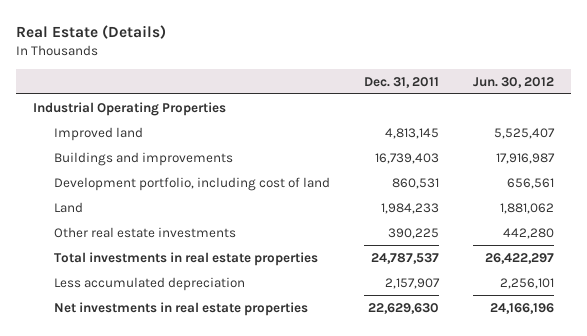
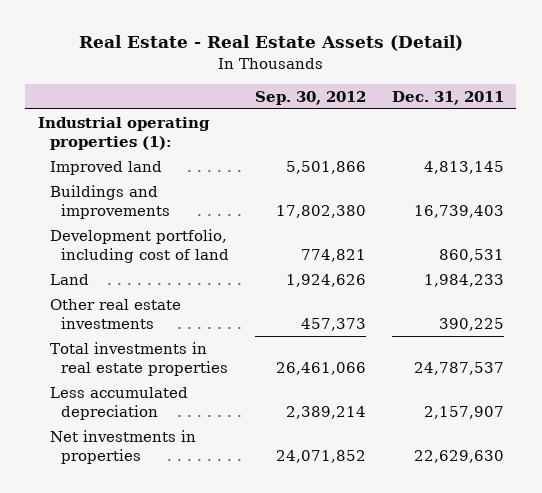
[16,24,167,39] Real Estate (Details) -> [78,35,463,52] Real Estate - Real Estate Assets (Detail)
[472,76,554,88] Jun. 30, 2012 -> none
none -> [254,90,366,105] Sep. 30, 2012
[32,101,226,116] Industrial Operating Properties -> [37,117,210,151] Industrial operating properties (1):
[54,301,309,316] Net investments in real estate properties -> [49,430,196,465] Net investments in properties

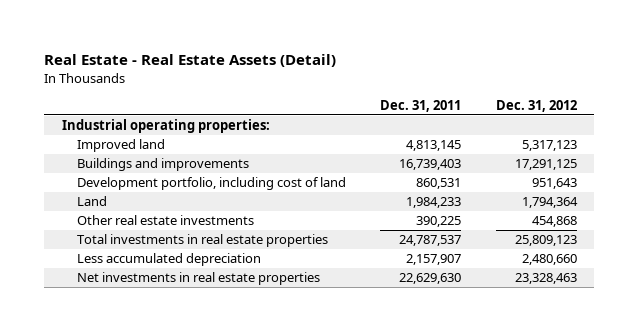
[254,90,366,105] Sep. 30, 2012 -> none
none -> [495,99,577,112] Dec. 31, 2012
[37,117,210,151] Industrial operating properties (1): -> [61,119,270,134] Industrial operating properties:
[49,430,196,465] Net investments in properties -> [76,272,320,286] Net investments in real estate properties

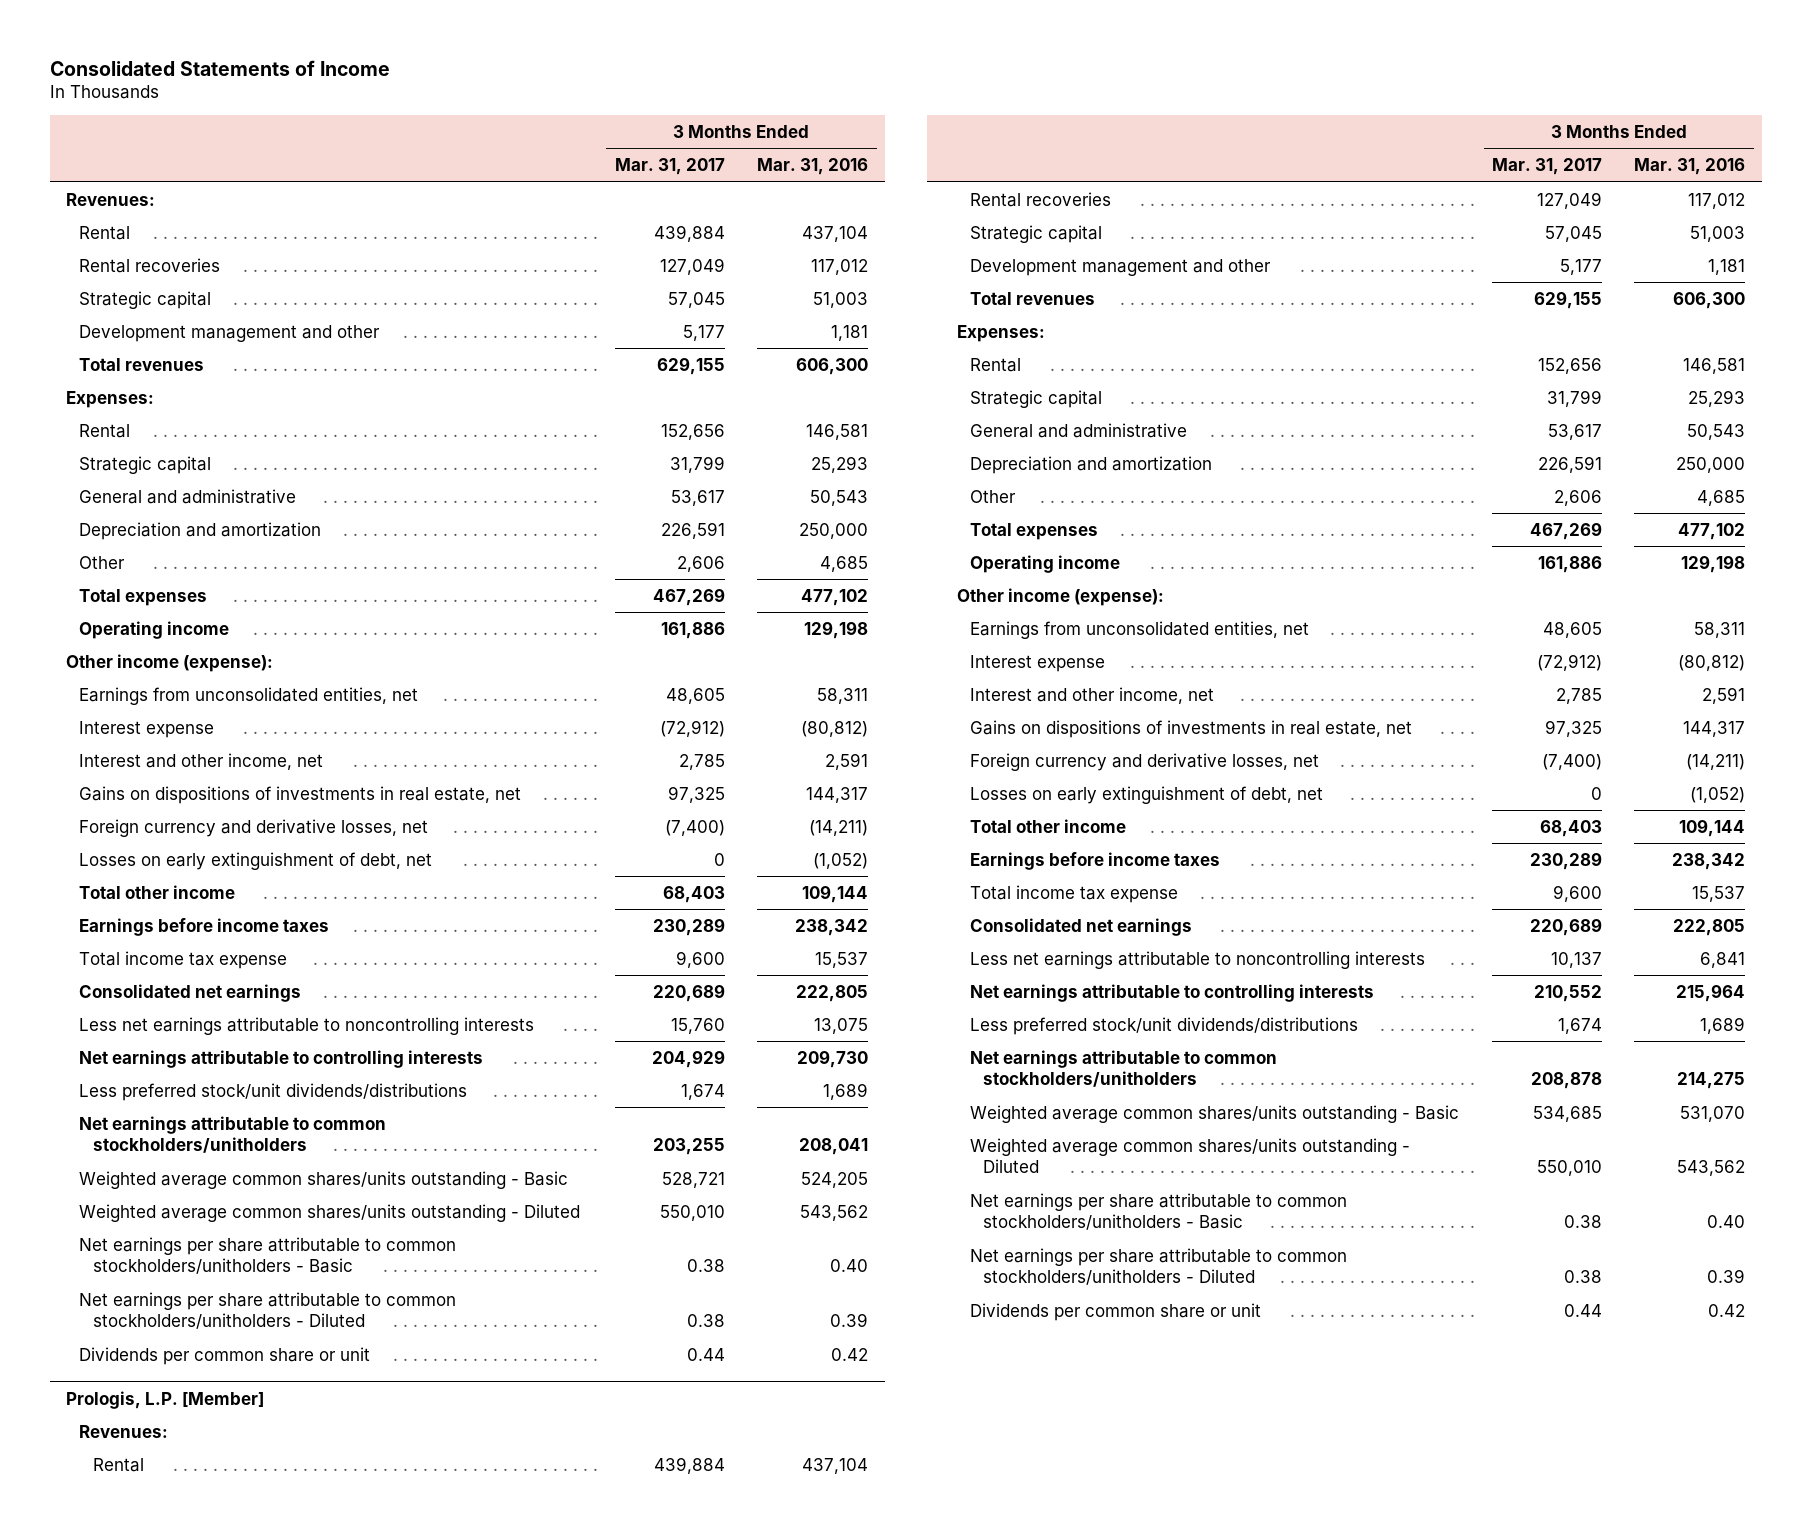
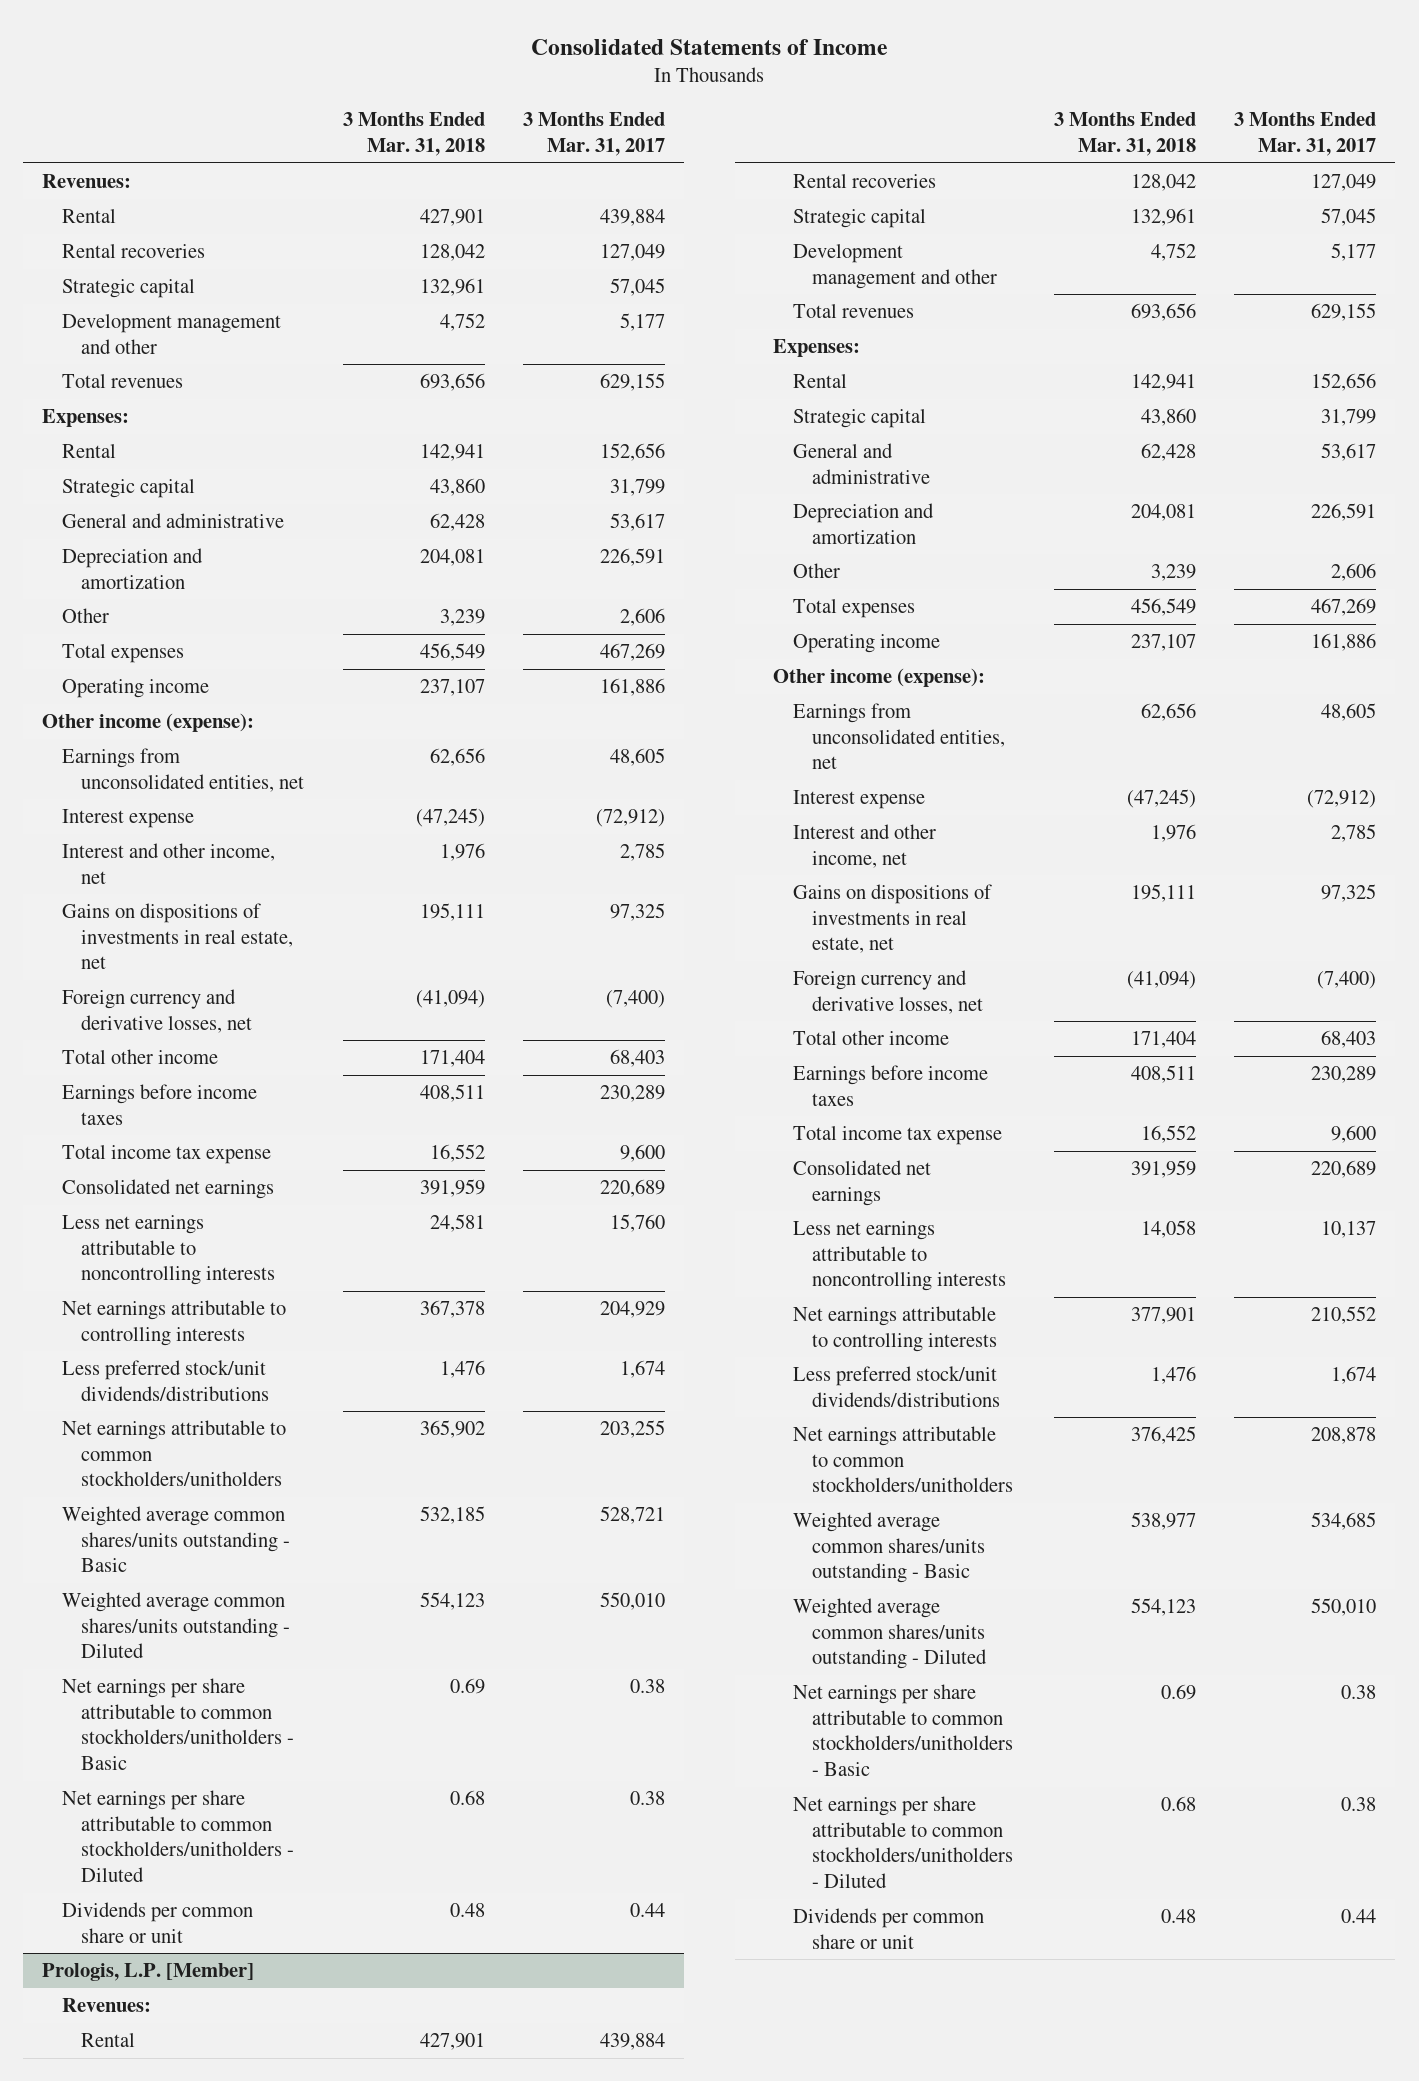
[757,158,869,176] Mar. 31, 2016 -> none
none -> [342,112,485,157] 3 Months Ended Mar. 31, 2018
[79,851,433,870] Losses on early extinguishment of debt, net -> none
[969,785,1323,804] Losses on early extinguishment of debt, net -> none

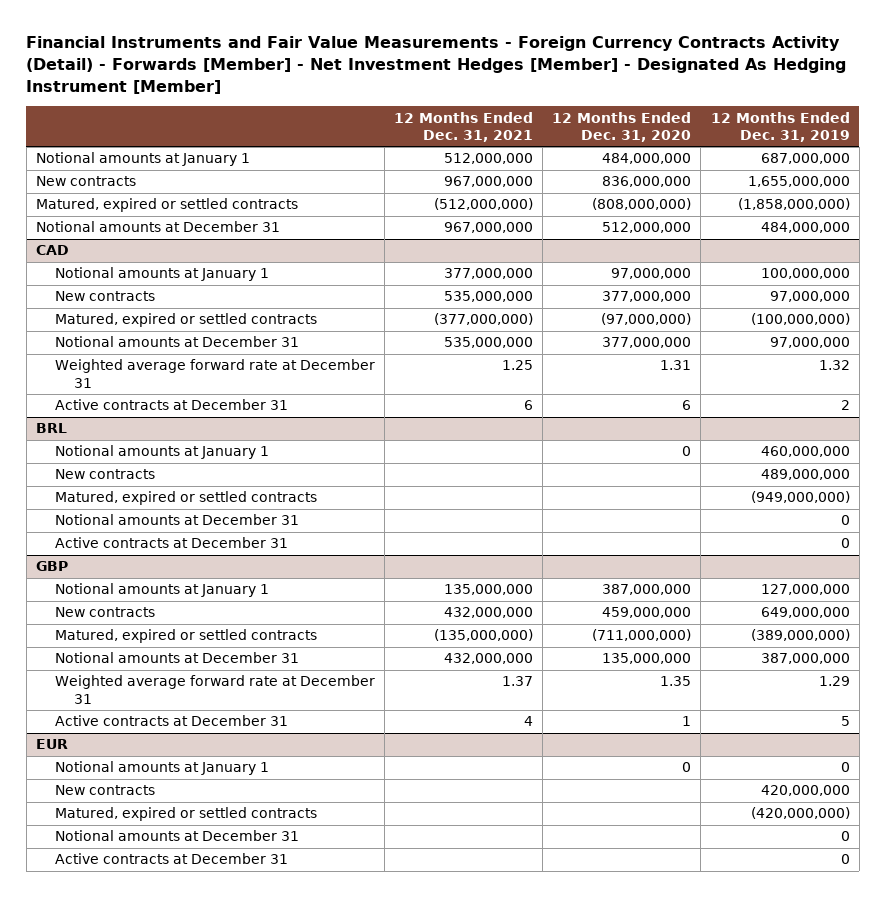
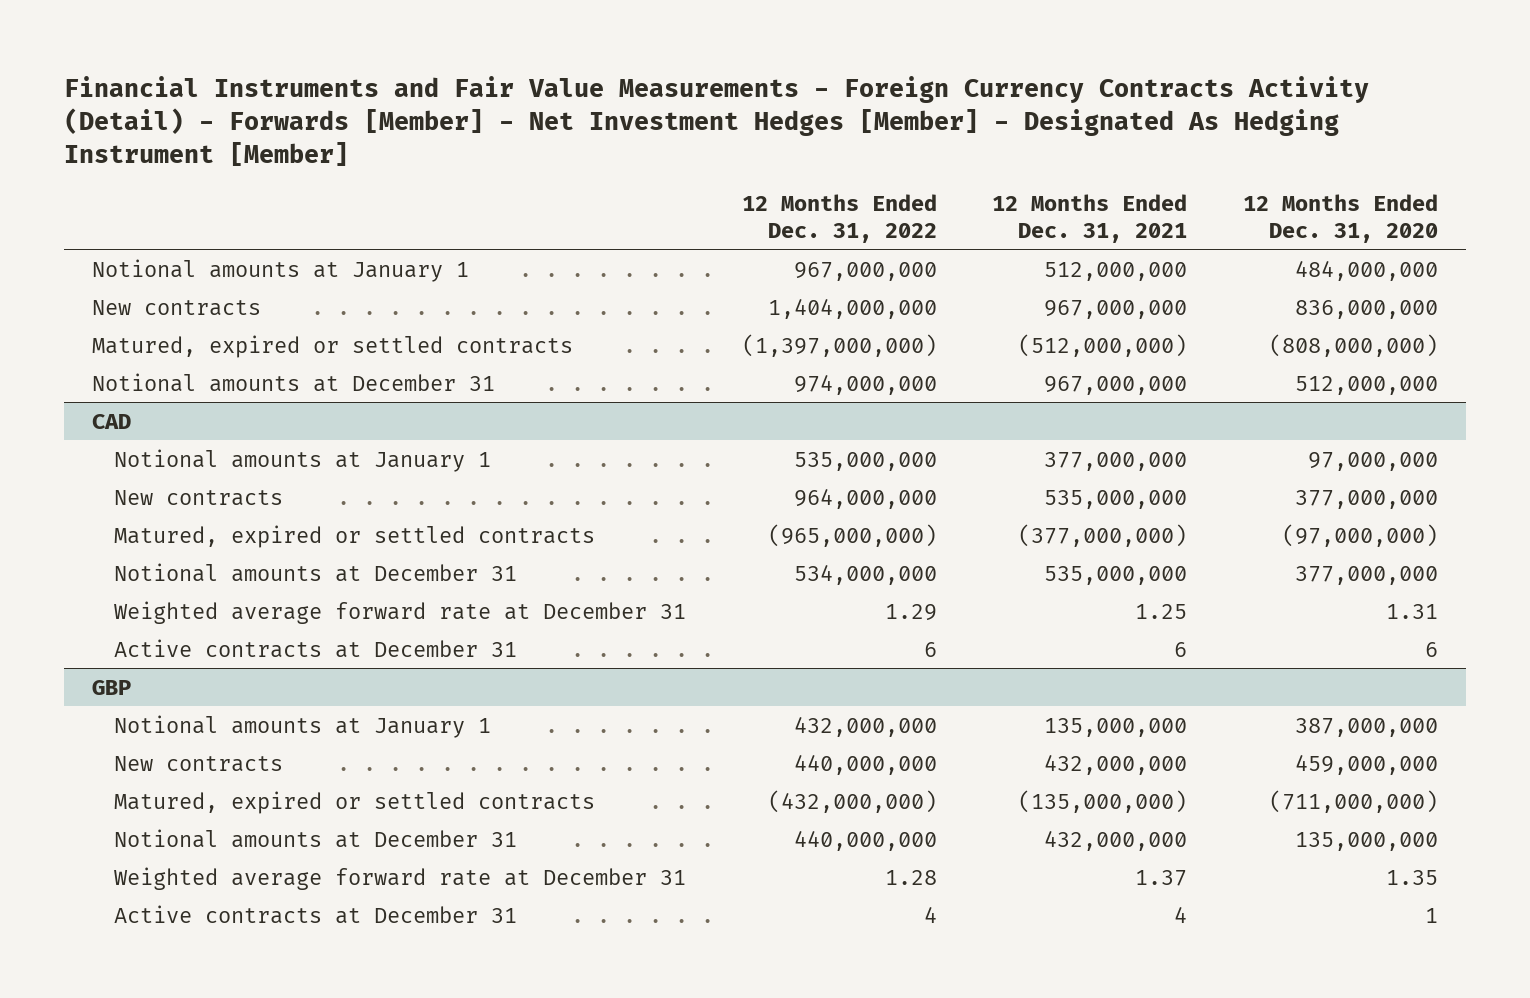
[710,111,850,143] 12 Months Ended Dec. 31, 2019 -> none
none -> [741,194,937,243] 12 Months Ended Dec. 31, 2022
[35,423,67,434] BRL -> none
[54,445,269,460] Notional amounts at January 1 -> none
[54,469,155,480] New contracts -> none
[54,491,317,506] Matured, expired or settled contracts -> none
[54,514,299,526] Notional amounts at December 31 -> none
[54,537,288,549] Active contracts at December 31 -> none
[35,739,68,750] EUR -> none
[54,761,269,776] Notional amounts at January 1 -> none
[54,785,155,796] New contracts -> none
[54,807,317,822] Matured, expired or settled contracts -> none
[54,830,299,842] Notional amounts at December 31 -> none
[54,853,288,865] Active contracts at December 31 -> none

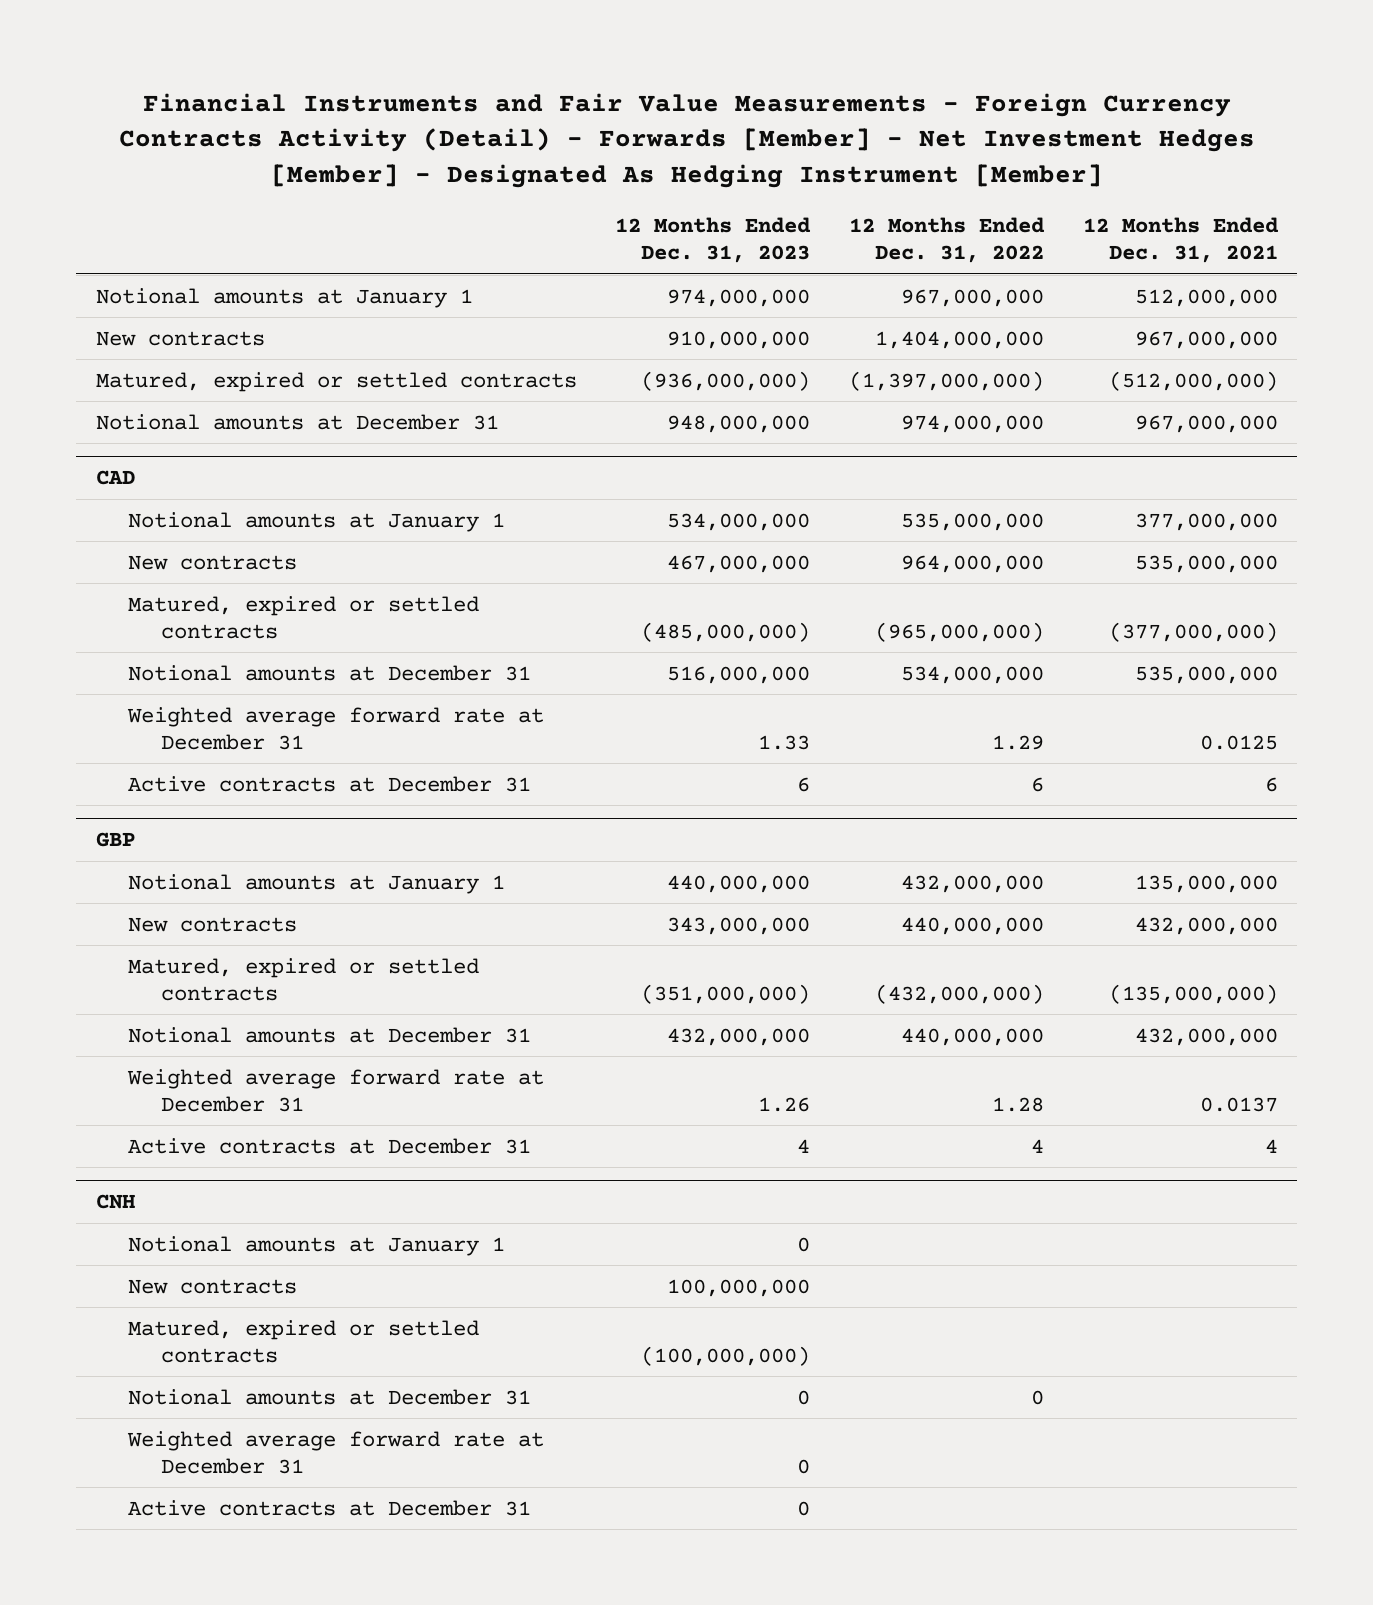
[1243,194,1439,243] 12 Months Ended Dec. 31, 2020 -> none
none -> [615,216,812,264] 12 Months Ended Dec. 31, 2023
[1135,603,1188,619] 1.25 -> [1199,734,1278,750] 0.0125
[1135,869,1188,886] 1.37 -> [1199,1096,1278,1112] 0.0137
none -> [95,1194,135,1210] CNH
none -> [128,1235,506,1256] Notional amounts at January 1
none -> [128,1278,298,1294] New contracts
none -> [128,1319,480,1363] Matured, expired or settled contracts
none -> [128,1388,532,1405] Notional amounts at December 31
none -> [127,1430,545,1474] Weighted average forward rate at December 31
none -> [128,1499,532,1516] Active contracts at December 31

